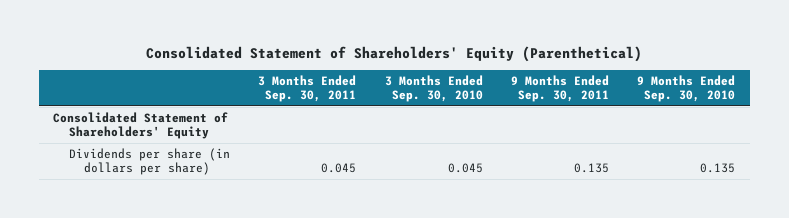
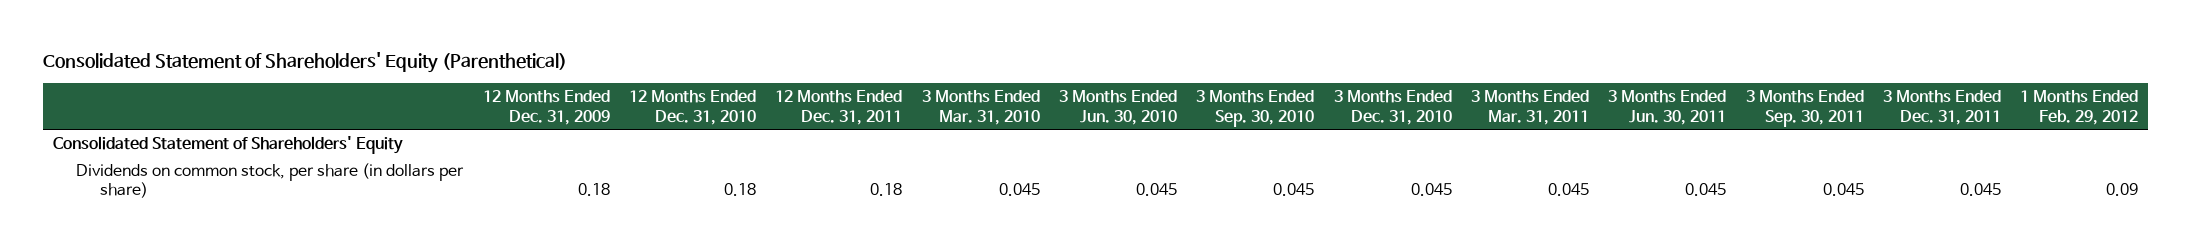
[511,75,610,103] 9 Months Ended Sep. 30, 2011 -> none
[637,75,736,103] 9 Months Ended Sep. 30, 2010 -> none
none -> [482,90,610,125] 12 Months Ended Dec. 31, 2009
none -> [628,90,756,125] 12 Months Ended Dec. 31, 2010
none -> [775,90,903,125] 12 Months Ended Dec. 31, 2011
none -> [921,90,1040,125] 3 Months Ended Mar. 31, 2010
none -> [1059,90,1178,125] 3 Months Ended Jun. 30, 2010
none -> [1333,90,1452,125] 3 Months Ended Dec. 31, 2010
none -> [1471,90,1590,125] 3 Months Ended Mar. 31, 2011
none -> [1608,90,1727,125] 3 Months Ended Jun. 30, 2011
none -> [1883,90,2002,125] 3 Months Ended Dec. 31, 2011
none -> [2020,90,2139,125] 1 Months Ended Feb. 29, 2012
[68,147,230,176] Dividends per share (in dollars per share) -> [76,162,465,199] Dividends on common stock, per share (in dollars per share)

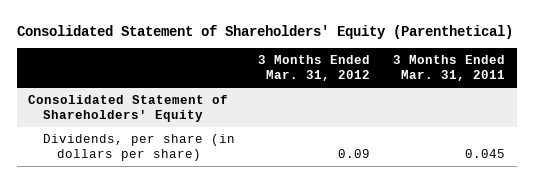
[482,90,610,125] 12 Months Ended Dec. 31, 2009 -> none
[628,90,756,125] 12 Months Ended Dec. 31, 2010 -> none
[775,90,903,125] 12 Months Ended Dec. 31, 2011 -> none
[921,90,1040,125] 3 Months Ended Mar. 31, 2010 -> none
[1059,90,1178,125] 3 Months Ended Jun. 30, 2010 -> none
[1196,90,1315,127] 3 Months Ended Sep. 30, 2010 -> none
[1333,90,1452,125] 3 Months Ended Dec. 31, 2010 -> none
[1608,90,1727,125] 3 Months Ended Jun. 30, 2011 -> none
[1745,90,1864,127] 3 Months Ended Sep. 30, 2011 -> none
[1883,90,2002,125] 3 Months Ended Dec. 31, 2011 -> none
[2020,90,2139,125] 1 Months Ended Feb. 29, 2012 -> none
none -> [257,55,370,82] 3 Months Ended Mar. 31, 2012
[76,162,465,199] Dividends on common stock, per share (in dollars per share) -> [42,134,235,162] Dividends, per share (in dollars per share)

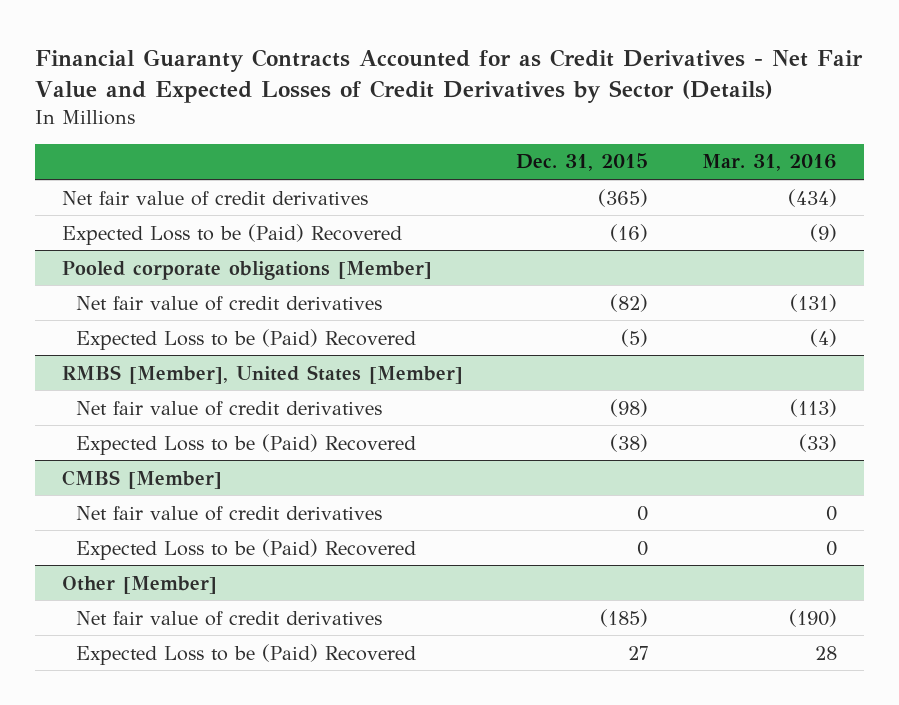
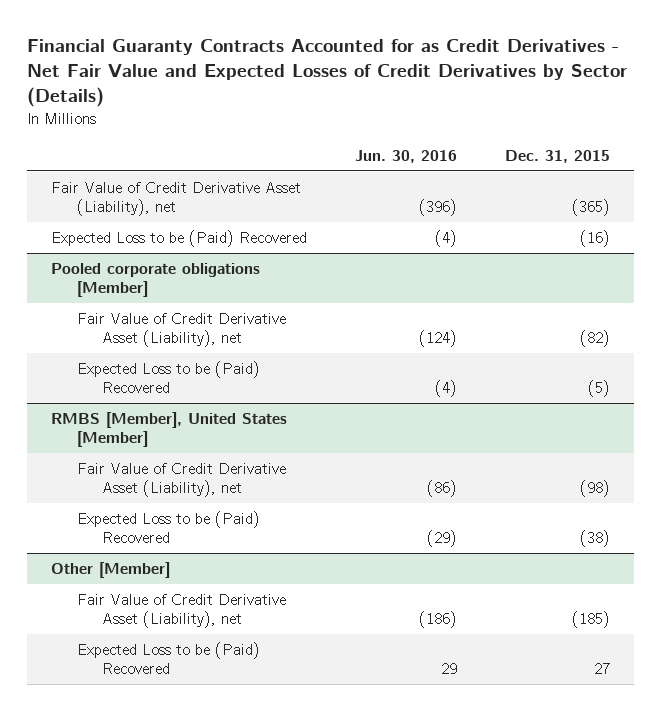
[702,154,838,172] Mar. 31, 2016 -> none
none -> [355,149,458,163] Jun. 30, 2016
[61,190,368,206] Net fair value of credit derivatives -> [51,182,302,216] Fair Value of Credit Derivative Asset (Liability), net
[76,295,383,311] Net fair value of credit derivatives -> [76,313,286,347] Fair Value of Credit Derivative Asset (Liability), net
[76,400,383,416] Net fair value of credit derivatives -> [76,463,286,497] Fair Value of Credit Derivative Asset (Liability), net
[61,469,222,489] CMBS [Member] -> none
[76,505,383,521] Net fair value of credit derivatives -> none
[76,538,417,560] Expected Loss to be (Paid) Recovered -> none
[76,610,383,626] Net fair value of credit derivatives -> [76,594,286,628] Fair Value of Credit Derivative Asset (Liability), net

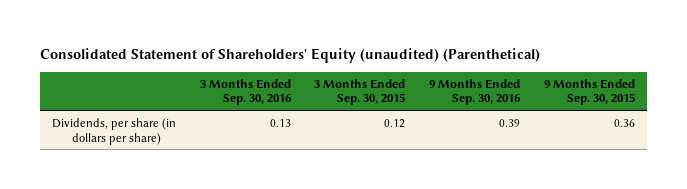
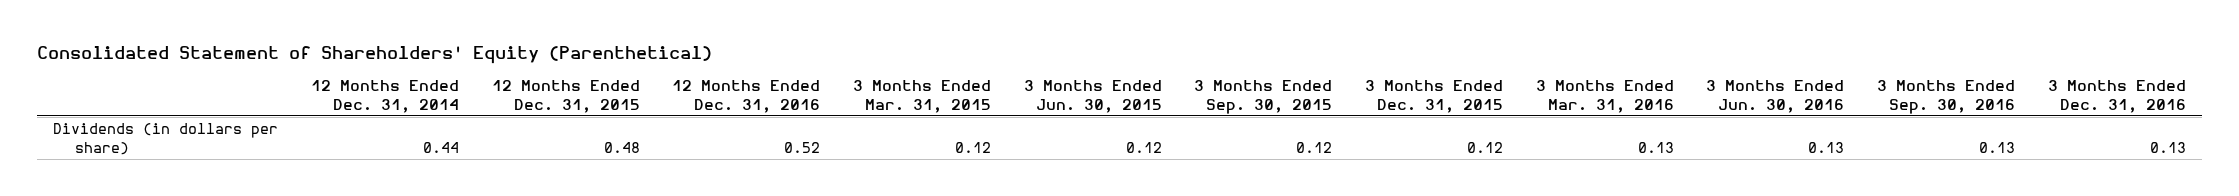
[40,48,541,64] Consolidated Statement of Shareholders' Equity (unaudited) (Parenthetical) -> [36,46,712,65] Consolidated Statement of Shareholders' Equity (Parenthetical)
[429,78,521,106] 9 Months Ended Sep. 30, 2016 -> none
[543,78,635,106] 9 Months Ended Sep. 30, 2015 -> none
none -> [310,80,459,113] 12 Months Ended Dec. 31, 2014
none -> [491,80,640,113] 12 Months Ended Dec. 31, 2015
none -> [672,80,821,113] 12 Months Ended Dec. 31, 2016
none -> [852,80,991,113] 3 Months Ended Mar. 31, 2015
none -> [1023,80,1162,113] 3 Months Ended Jun. 30, 2015
none -> [1364,80,1503,113] 3 Months Ended Dec. 31, 2015
none -> [1535,80,1674,113] 3 Months Ended Mar. 31, 2016
none -> [1706,80,1845,113] 3 Months Ended Jun. 30, 2016
none -> [2047,80,2186,113] 3 Months Ended Dec. 31, 2016
[51,117,176,145] Dividends, per share (in dollars per share) -> [53,123,279,155] Dividends (in dollars per share)

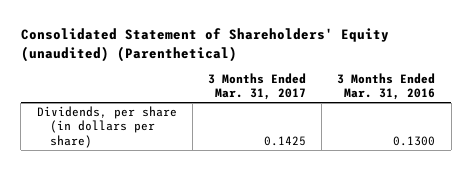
[36,46,712,65] Consolidated Statement of Shareholders' Equity (Parenthetical) -> [20,28,389,62] Consolidated Statement of Shareholders' Equity (unaudited) (Parenthetical)
[310,80,459,113] 12 Months Ended Dec. 31, 2014 -> none
[491,80,640,113] 12 Months Ended Dec. 31, 2015 -> none
[672,80,821,113] 12 Months Ended Dec. 31, 2016 -> none
[852,80,991,113] 3 Months Ended Mar. 31, 2015 -> none
[1023,80,1162,113] 3 Months Ended Jun. 30, 2015 -> none
[1194,80,1333,114] 3 Months Ended Sep. 30, 2015 -> none
[1364,80,1503,113] 3 Months Ended Dec. 31, 2015 -> none
[1706,80,1845,113] 3 Months Ended Jun. 30, 2016 -> none
[1877,80,2016,114] 3 Months Ended Sep. 30, 2016 -> none
[2047,80,2186,113] 3 Months Ended Dec. 31, 2016 -> none
none -> [207,72,306,101] 3 Months Ended Mar. 31, 2017
[53,123,279,155] Dividends (in dollars per share) -> [36,106,177,148] Dividends, per share (in dollars per share)
[1637,141,1674,153] 0.13 -> [393,135,436,146] 0.1300

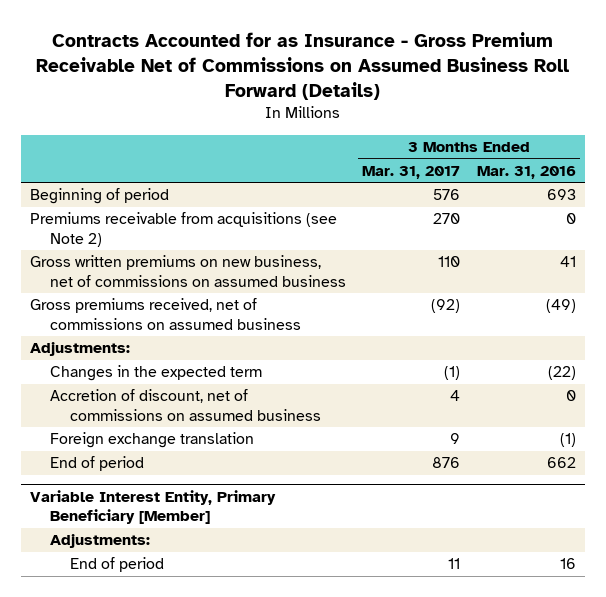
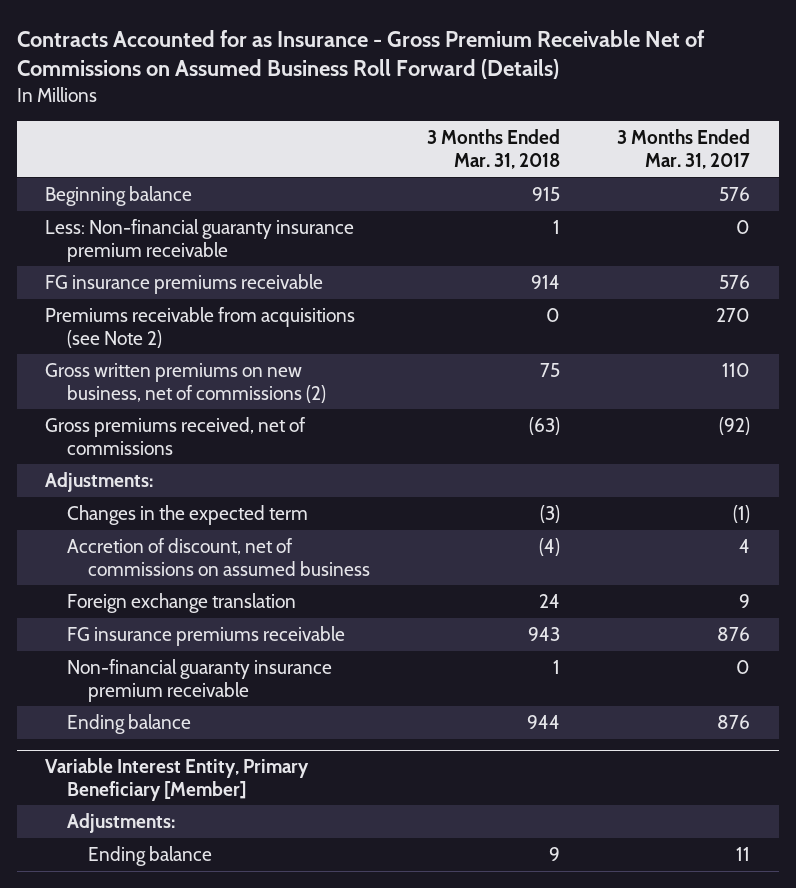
[477,165,577,179] Mar. 31, 2016 -> none
none -> [427,129,561,169] 3 Months Ended Mar. 31, 2018
[29,188,169,205] Beginning of period -> [45,186,193,207] Beginning balance
none -> [45,219,355,262] Less: Non-financial guaranty insurance premium receivable
none -> [45,274,324,295] FG insurance premiums receivable
[29,255,346,287] Gross written premiums on new business, net of commissions on assumed business -> [45,363,326,403] Gross written premiums on new business, net of commissions (2)
[29,298,301,330] Gross premiums received, net of commissions on assumed business -> [45,417,307,455] Gross premiums received, net of commissions
none -> [66,626,345,647] FG insurance premiums receivable
none -> [66,659,332,702] Non-financial guaranty insurance premium receivable
[49,456,144,472] End of period -> [66,714,191,735] Ending balance
[69,557,164,573] End of period -> [87,846,212,867] Ending balance

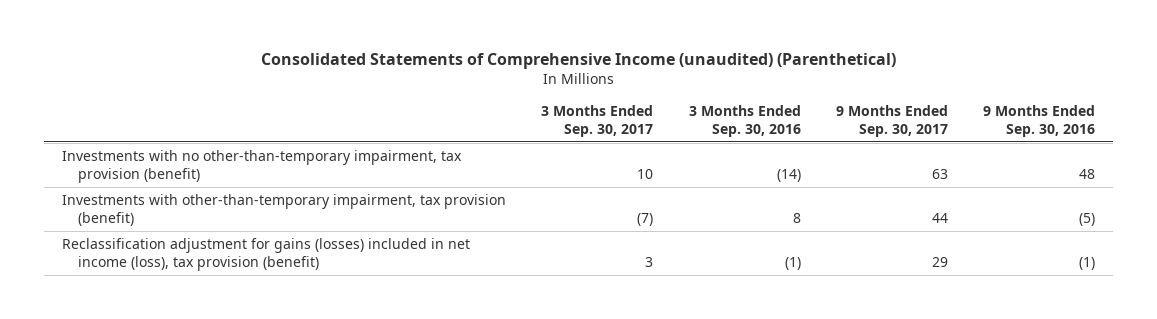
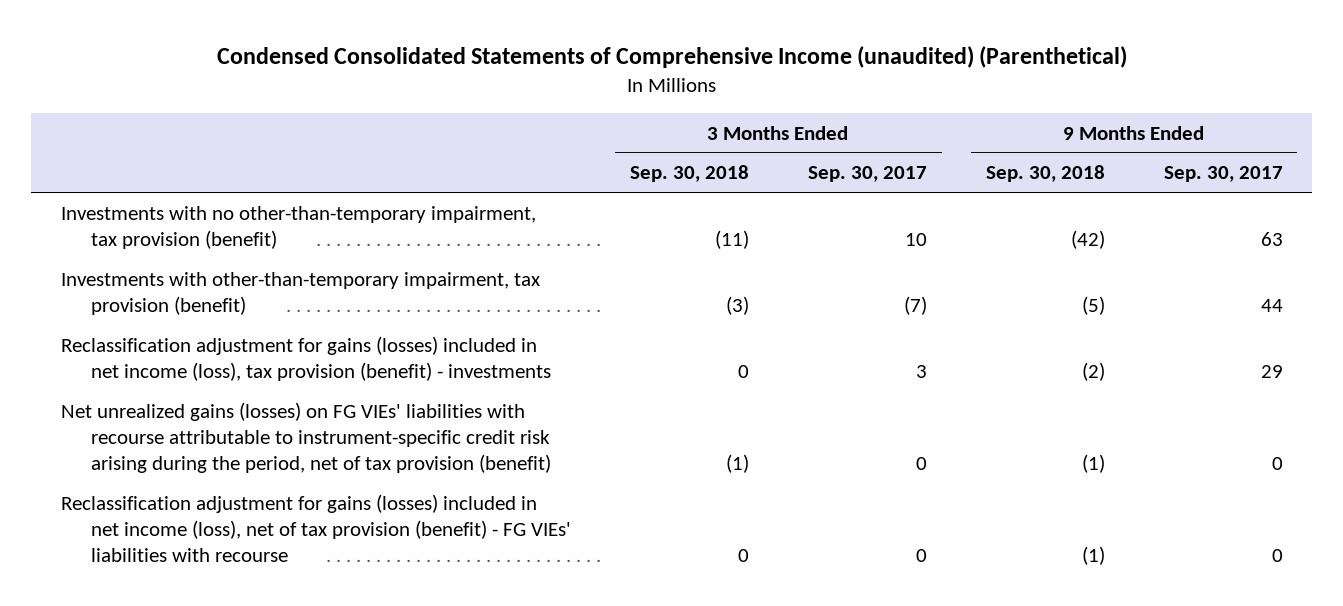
[260,53,896,70] Consolidated Statements of Comprehensive Income (unaudited) (Parenthetical) -> [216,45,1127,68] Condensed Consolidated Statements of Comprehensive Income (unaudited) (Parenthetical)
[688,105,801,137] 3 Months Ended Sep. 30, 2016 -> none
[983,105,1096,137] 9 Months Ended Sep. 30, 2016 -> none
none -> [630,165,750,183] Sep. 30, 2018
none -> [985,165,1105,183] Sep. 30, 2018
[61,238,470,271] Reclassification adjustment for gains (losses) included in net income (loss), tax provision (benefit) -> [60,335,552,381] Reclassification adjustment for gains (losses) included in net income (loss), tax provision (benefit) - investments
none -> [60,401,552,474] Net unrealized gains (losses) on FG VIEs' liabilities with recourse attributable to instrument-specific credit risk arising during the period, net of tax provision (benefit)
none -> [60,493,572,563] Reclassification adjustment for gains (losses) included in net income (loss), net of tax provision (benefit) - FG VIEs' liabilities with recourse

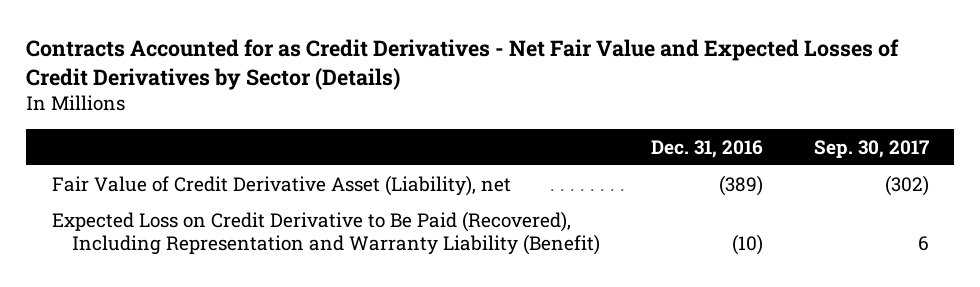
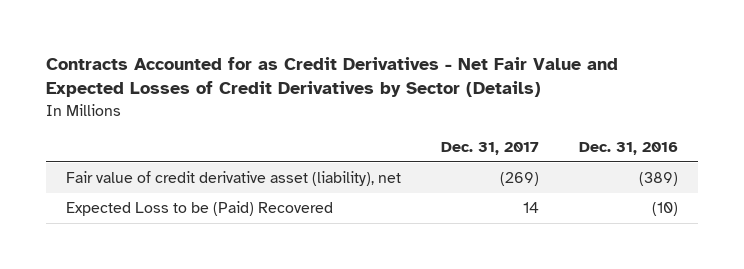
[813,139,929,158] Sep. 30, 2017 -> none
none -> [441,141,540,155] Dec. 31, 2017
[51,174,511,196] Fair Value of Credit Derivative Asset (Liability), net -> [65,171,401,187] Fair value of credit derivative asset (liability), net
[51,210,600,255] Expected Loss on Credit Derivative to Be Paid (Recovered), Including Representation and Warranty Liability (Benefit) -> [65,201,333,217] Expected Loss to be (Paid) Recovered

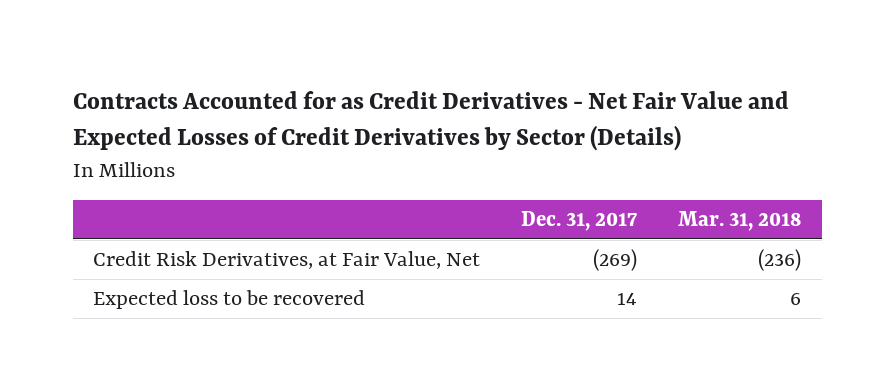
[579,141,679,155] Dec. 31, 2016 -> none
none -> [678,211,802,232] Mar. 31, 2018
[65,171,401,187] Fair value of credit derivative asset (liability), net -> [93,250,481,269] Credit Risk Derivatives, at Fair Value, Net
[65,201,333,217] Expected Loss to be (Paid) Recovered -> [93,289,366,309] Expected loss to be recovered

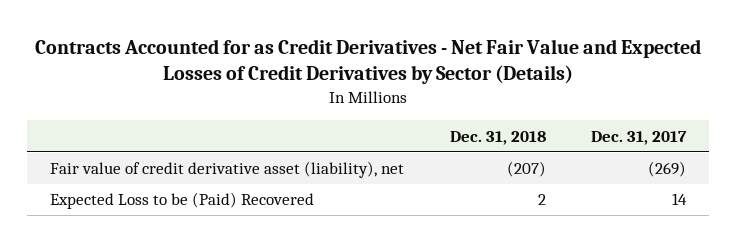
[678,211,802,232] Mar. 31, 2018 -> none
none -> [449,130,546,145] Dec. 31, 2018
[93,250,481,269] Credit Risk Derivatives, at Fair Value, Net -> [49,161,404,179] Fair value of credit derivative asset (liability), net
[93,289,366,309] Expected loss to be recovered -> [49,192,314,210] Expected Loss to be (Paid) Recovered

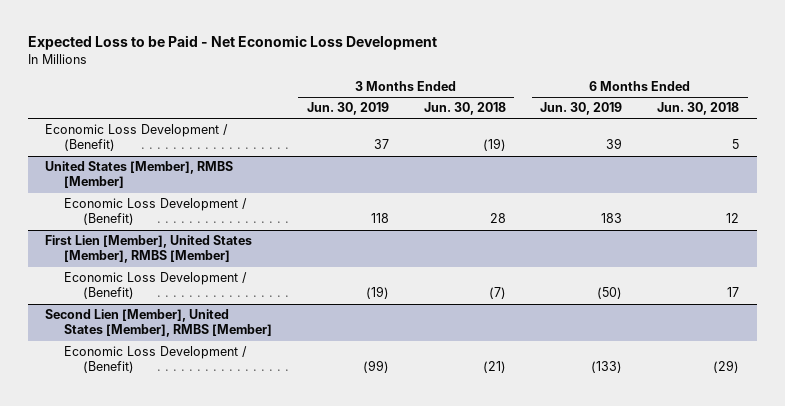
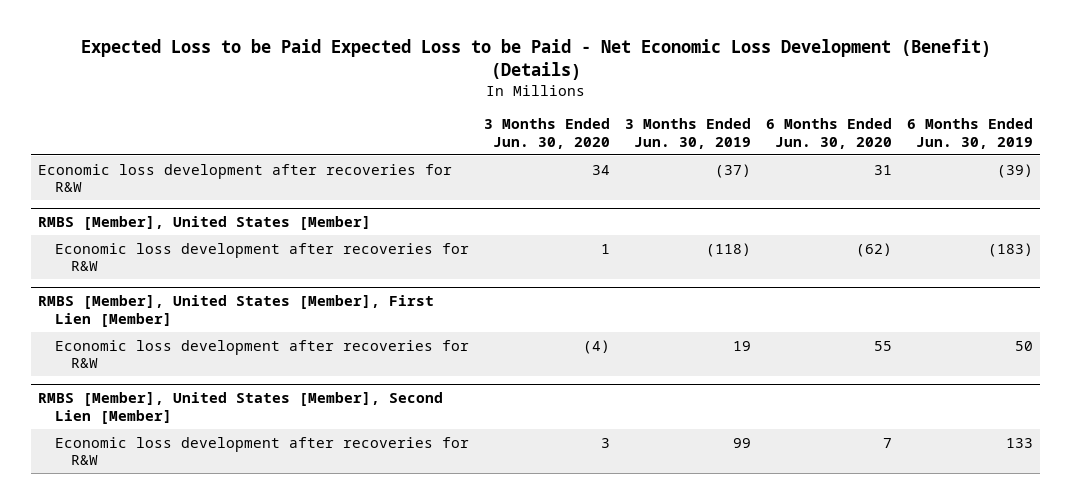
[27,34,437,50] Expected Loss to be Paid - Net Economic Loss Development -> [80,39,991,81] Expected Loss to be Paid Expected Loss to be Paid - Net Economic Loss Development (Benefit) (Details)
[423,102,506,116] Jun. 30, 2018 -> none
[657,102,740,116] Jun. 30, 2018 -> none
none -> [483,118,610,149] 3 Months Ended Jun. 30, 2020
none -> [765,118,892,149] 6 Months Ended Jun. 30, 2020
[45,124,229,152] Economic Loss Development / (Benefit) -> [38,163,453,192] Economic loss development after recoveries for R&W
[373,139,389,150] 37 -> [714,163,751,178] (37)
[606,138,623,150] 39 -> [996,163,1033,178] (39)
[45,161,234,189] United States [Member], RMBS [Member] -> [38,216,372,231] RMBS [Member], United States [Member]
[64,198,248,226] Economic Loss Development / (Benefit) -> [54,242,469,271] Economic loss development after recoveries for R&W
[370,213,389,224] 118 -> [705,242,751,257] (118)
[601,213,623,224] 183 -> [987,242,1033,257] (183)
[45,235,253,264] First Lien [Member], United States [Member], RMBS [Member] -> [38,295,435,327] RMBS [Member], United States [Member], First Lien [Member]
[64,272,248,300] Economic Loss Development / (Benefit) -> [54,339,469,368] Economic loss development after recoveries for R&W
[365,286,389,300] (19) -> [732,340,751,351] 19
[597,287,623,300] (50) -> [1014,340,1033,351] 50
[45,309,273,338] Second Lien [Member], United States [Member], RMBS [Member] -> [38,392,444,424] RMBS [Member], United States [Member], Second Lien [Member]
[64,346,248,374] Economic Loss Development / (Benefit) -> [54,436,469,465] Economic loss development after recoveries for R&W
[362,360,389,374] (99) -> [732,437,751,448] 99
[591,361,623,374] (133) -> [1005,437,1033,448] 133

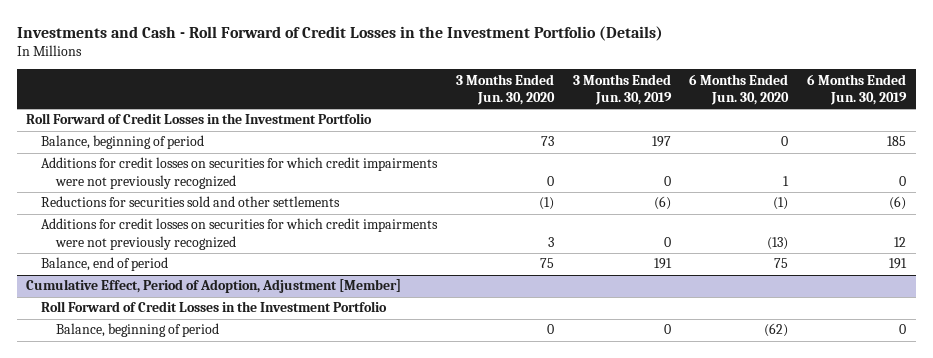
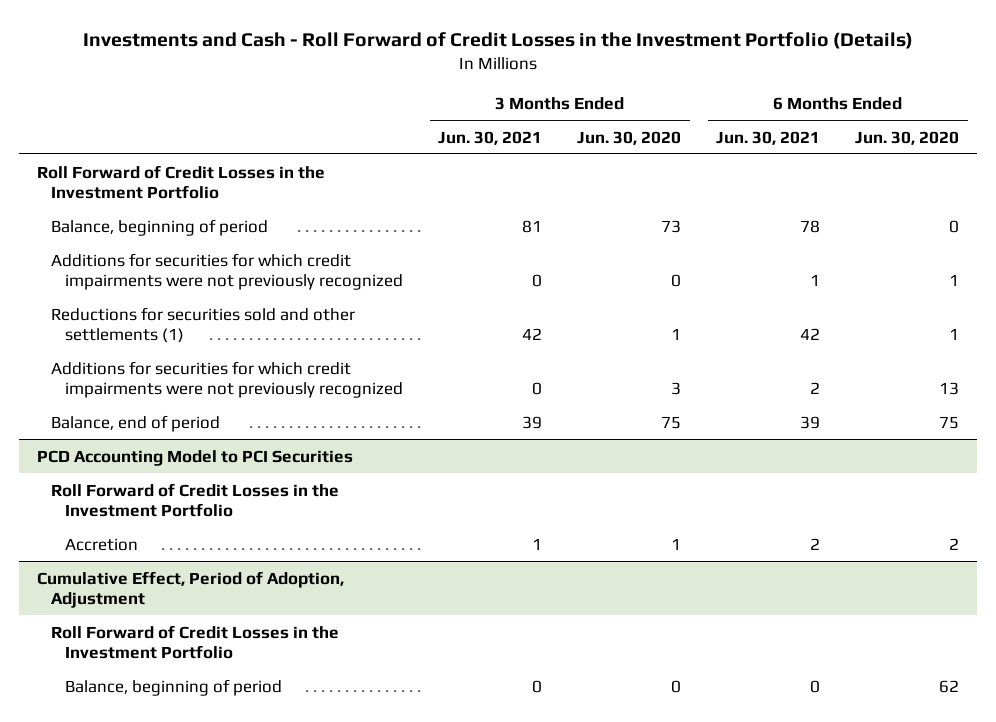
[572,73,672,105] 3 Months Ended Jun. 30, 2019 -> none
[807,73,908,105] 6 Months Ended Jun. 30, 2019 -> none
none -> [438,130,543,145] Jun. 30, 2021
none -> [716,130,821,145] Jun. 30, 2021
[41,157,439,189] Additions for credit losses on securities for which credit impairments were not previously recognized -> [51,252,404,290] Additions for securities for which credit impairments were not previously recognized
[41,196,341,208] Reductions for securities sold and other settlements -> [51,306,356,343] Reductions for securities sold and other settlements (1)
[538,197,554,211] (1) -> [671,327,682,340] 1
[773,197,789,211] (1) -> [949,327,960,340] 1
[41,218,439,250] Additions for credit losses on securities for which credit impairments were not previously recognized -> [51,360,404,398] Additions for securities for which credit impairments were not previously recognized
[767,236,789,250] (13) -> [939,381,960,395] 13
[26,279,402,294] Cumulative Effect, Period of Adoption, Adjustment [Member] -> none
none -> [36,449,353,466] PCD Accounting Model to PCI Securities
none -> [65,537,139,551] Accretion
none -> [36,570,344,608] Cumulative Effect, Period of Adoption, Adjustment
none -> [51,624,340,659] Roll Forward of Credit Losses in the Investment Portfolio
[764,323,789,338] (62) -> [939,679,960,693] 62

